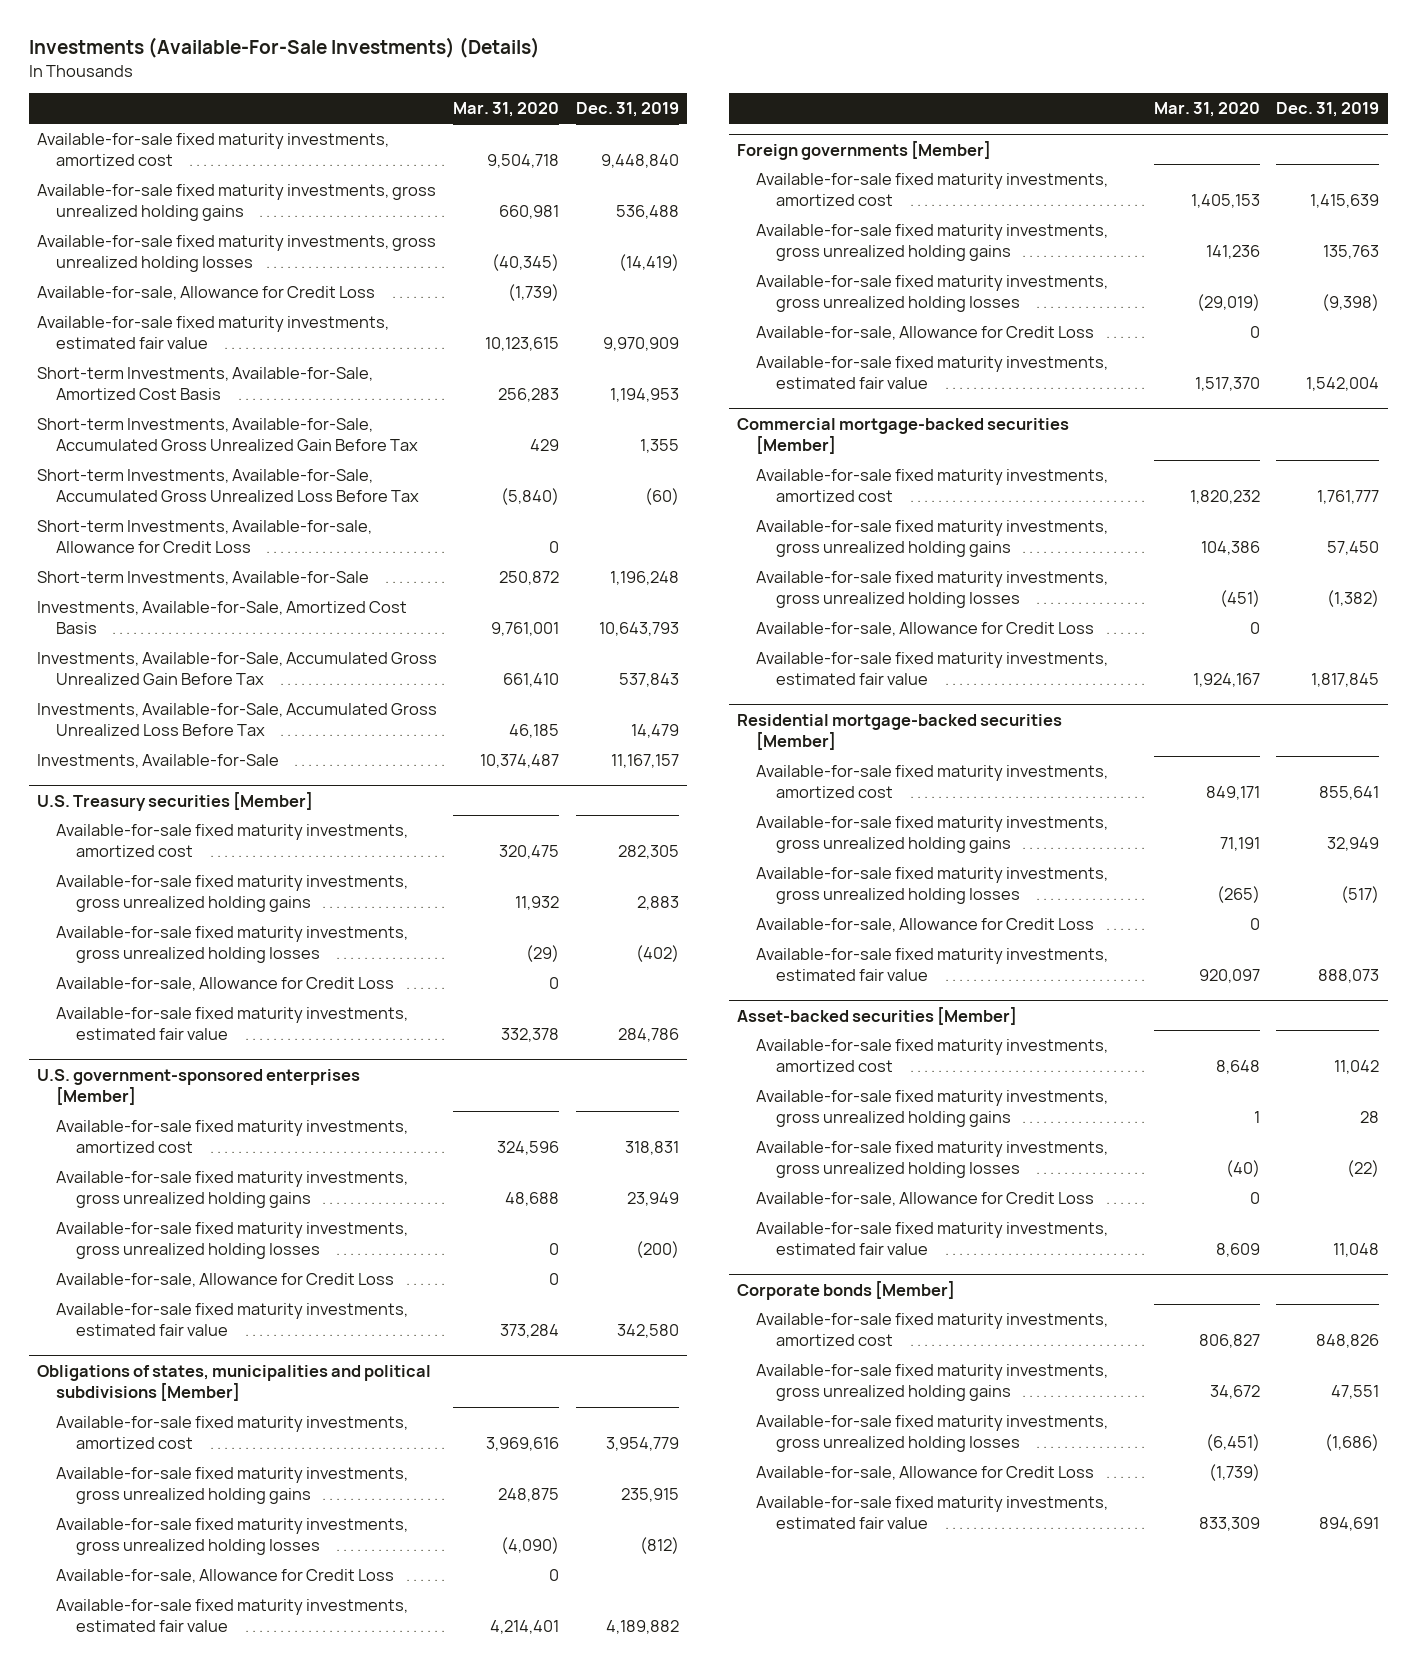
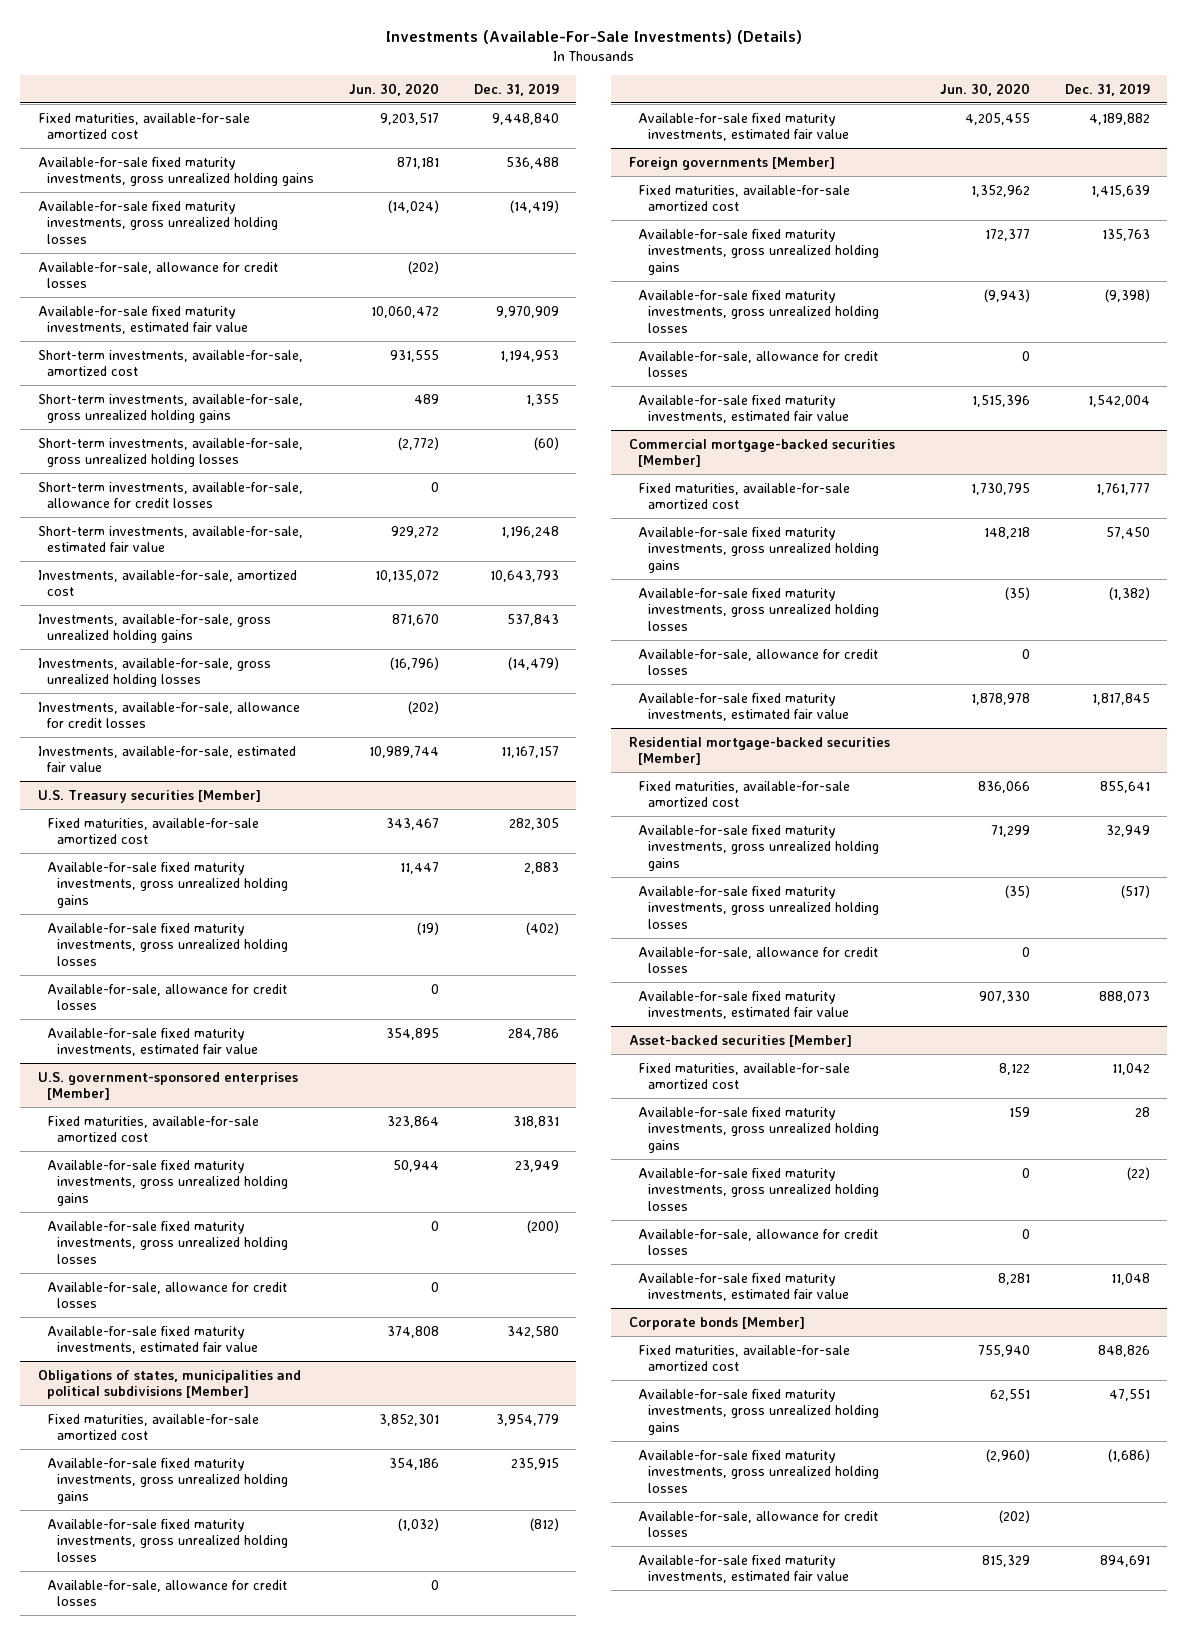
[453,102,560,118] Mar. 31, 2020 -> none
none -> [349,82,440,96] Jun. 30, 2020
[36,133,389,167] Available-for-sale fixed maturity investments, amortized cost -> [37,112,250,140] Fixed maturities, available-for-sale amortized cost
[36,286,375,301] Available-for-sale, Allowance for Credit Loss -> [37,261,278,289] Available-for-sale, allowance for credit losses
[36,367,373,401] Short-term Investments, Available-for-Sale, Amortized Cost Basis -> [37,349,303,377] Short-term investments, available-for-sale, amortized cost
[36,418,419,452] Short-term Investments, Available-for-Sale, Accumulated Gross Unrealized Gain Before Tax -> [37,393,303,424] Short-term investments, available-for-sale, gross unrealized holding gains
[36,469,420,503] Short-term Investments, Available-for-Sale, Accumulated Gross Unrealized Loss Before Tax -> [37,437,303,468] Short-term investments, available-for-sale, gross unrealized holding losses
[36,520,372,554] Short-term Investments, Available-for-sale, Allowance for Credit Loss -> [37,481,303,509] Short-term investments, available-for-sale, allowance for credit losses
[36,571,369,586] Short-term Investments, Available-for-Sale -> [37,525,303,553] Short-term investments, available-for-sale, estimated fair value
[36,601,407,635] Investments, Available-for-Sale, Amortized Cost Basis -> [37,569,297,597] Investments, available-for-sale, amortized cost
[36,652,437,686] Investments, Available-for-Sale, Accumulated Gross Unrealized Gain Before Tax -> [37,613,271,644] Investments, available-for-sale, gross unrealized holding gains
[36,703,437,737] Investments, Available-for-Sale, Accumulated Gross Unrealized Loss Before Tax -> [37,657,271,688] Investments, available-for-sale, gross unrealized holding losses
[630,724,679,739] 14,479 -> [507,656,559,670] (14,479)
none -> [37,701,300,729] Investments, available-for-sale, allowance for credit losses
[36,754,279,769] Investments, Available-for-Sale -> [37,745,296,773] Investments, available-for-sale, estimated fair value
[56,824,409,858] Available-for-sale fixed maturity investments, amortized cost -> [47,817,260,845] Fixed maturities, available-for-sale amortized cost
[56,977,395,992] Available-for-sale, Allowance for Credit Loss -> [47,983,288,1011] Available-for-sale, allowance for credit losses
[56,1120,409,1154] Available-for-sale fixed maturity investments, amortized cost -> [47,1115,260,1143] Fixed maturities, available-for-sale amortized cost
[56,1273,395,1288] Available-for-sale, Allowance for Credit Loss -> [47,1281,288,1309] Available-for-sale, allowance for credit losses
[56,1416,409,1450] Available-for-sale fixed maturity investments, amortized cost -> [47,1413,260,1441] Fixed maturities, available-for-sale amortized cost
[56,1569,395,1584] Available-for-sale, Allowance for Credit Loss -> [47,1579,288,1607] Available-for-sale, allowance for credit losses
[756,173,1109,207] Available-for-sale fixed maturity investments, amortized cost -> [638,184,851,212] Fixed maturities, available-for-sale amortized cost
[756,326,1095,341] Available-for-sale, Allowance for Credit Loss -> [638,350,879,378] Available-for-sale, allowance for credit losses
[756,469,1109,503] Available-for-sale fixed maturity investments, amortized cost -> [638,482,851,510] Fixed maturities, available-for-sale amortized cost
[756,622,1095,637] Available-for-sale, Allowance for Credit Loss -> [638,648,879,676] Available-for-sale, allowance for credit losses
[756,765,1109,799] Available-for-sale fixed maturity investments, amortized cost -> [638,780,851,808] Fixed maturities, available-for-sale amortized cost
[756,918,1095,933] Available-for-sale, Allowance for Credit Loss -> [638,946,879,974] Available-for-sale, allowance for credit losses
[756,1039,1109,1073] Available-for-sale fixed maturity investments, amortized cost -> [638,1062,851,1090] Fixed maturities, available-for-sale amortized cost
[756,1192,1095,1207] Available-for-sale, Allowance for Credit Loss -> [638,1228,879,1256] Available-for-sale, allowance for credit losses
[756,1313,1109,1347] Available-for-sale fixed maturity investments, amortized cost -> [638,1344,851,1372] Fixed maturities, available-for-sale amortized cost
[756,1466,1095,1481] Available-for-sale, Allowance for Credit Loss -> [638,1510,879,1538] Available-for-sale, allowance for credit losses

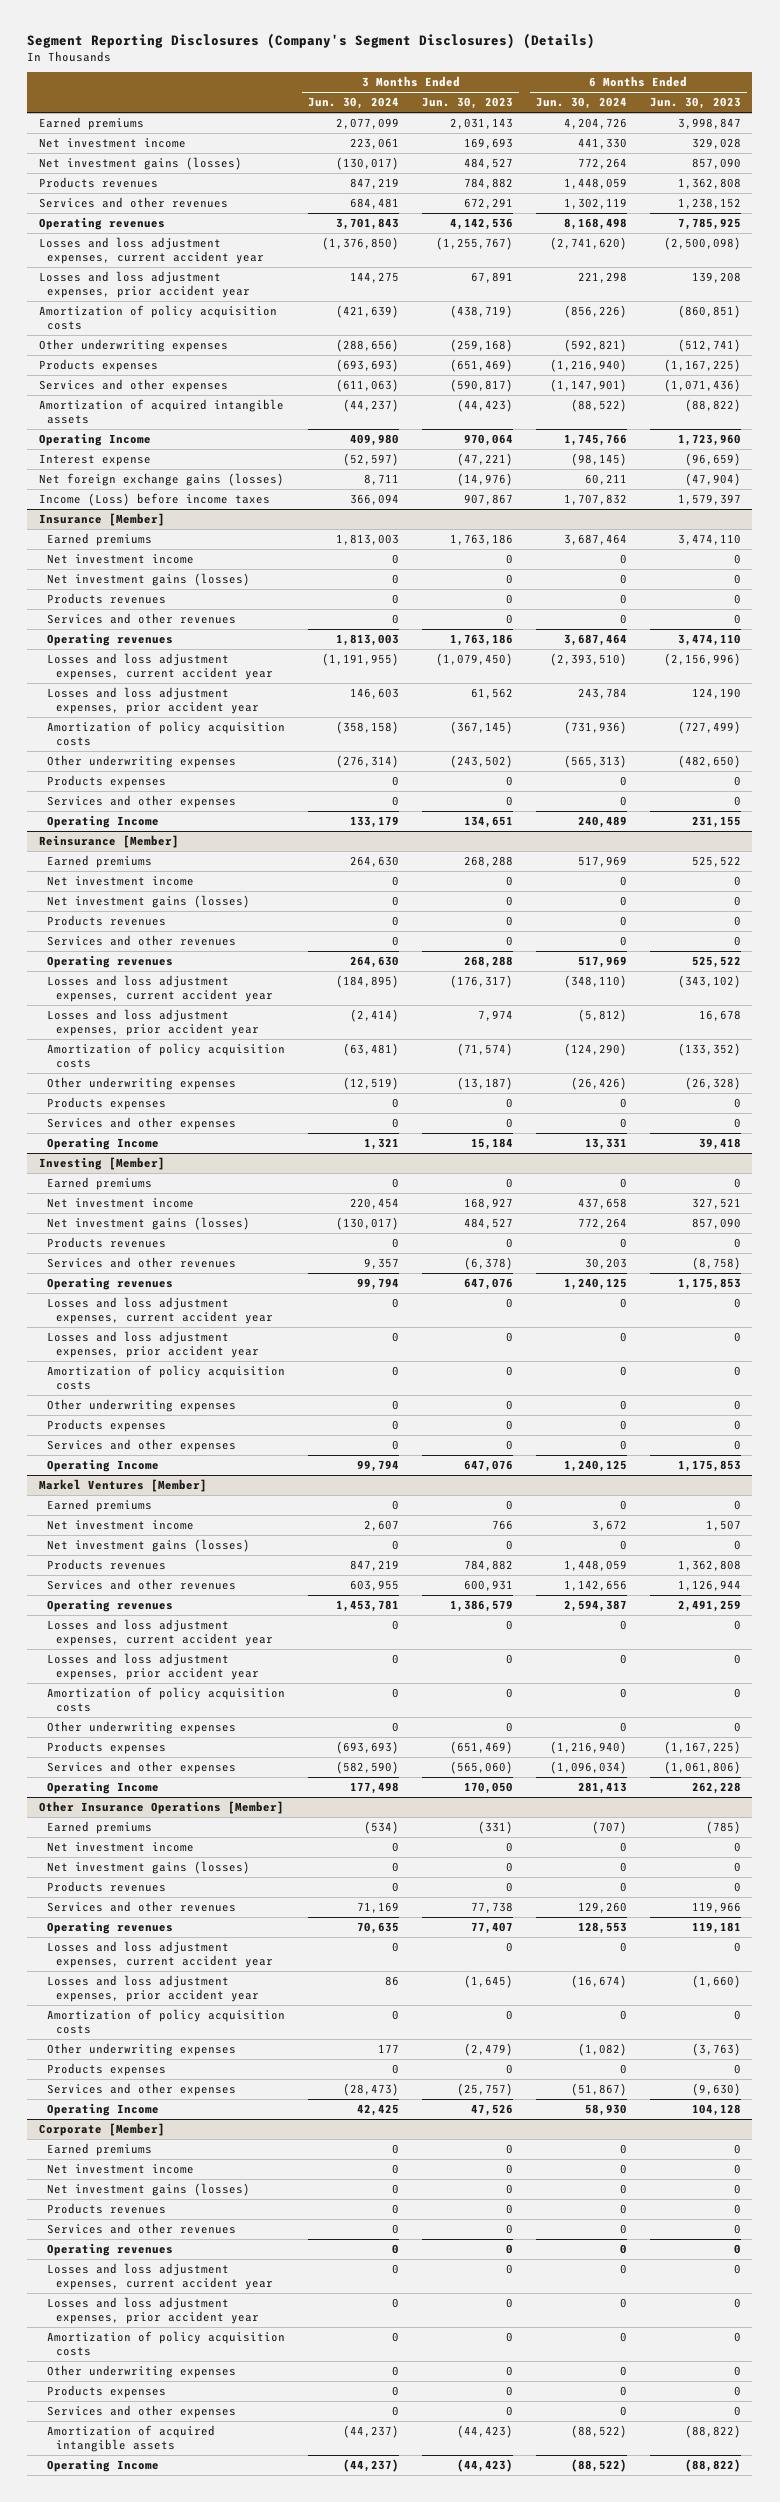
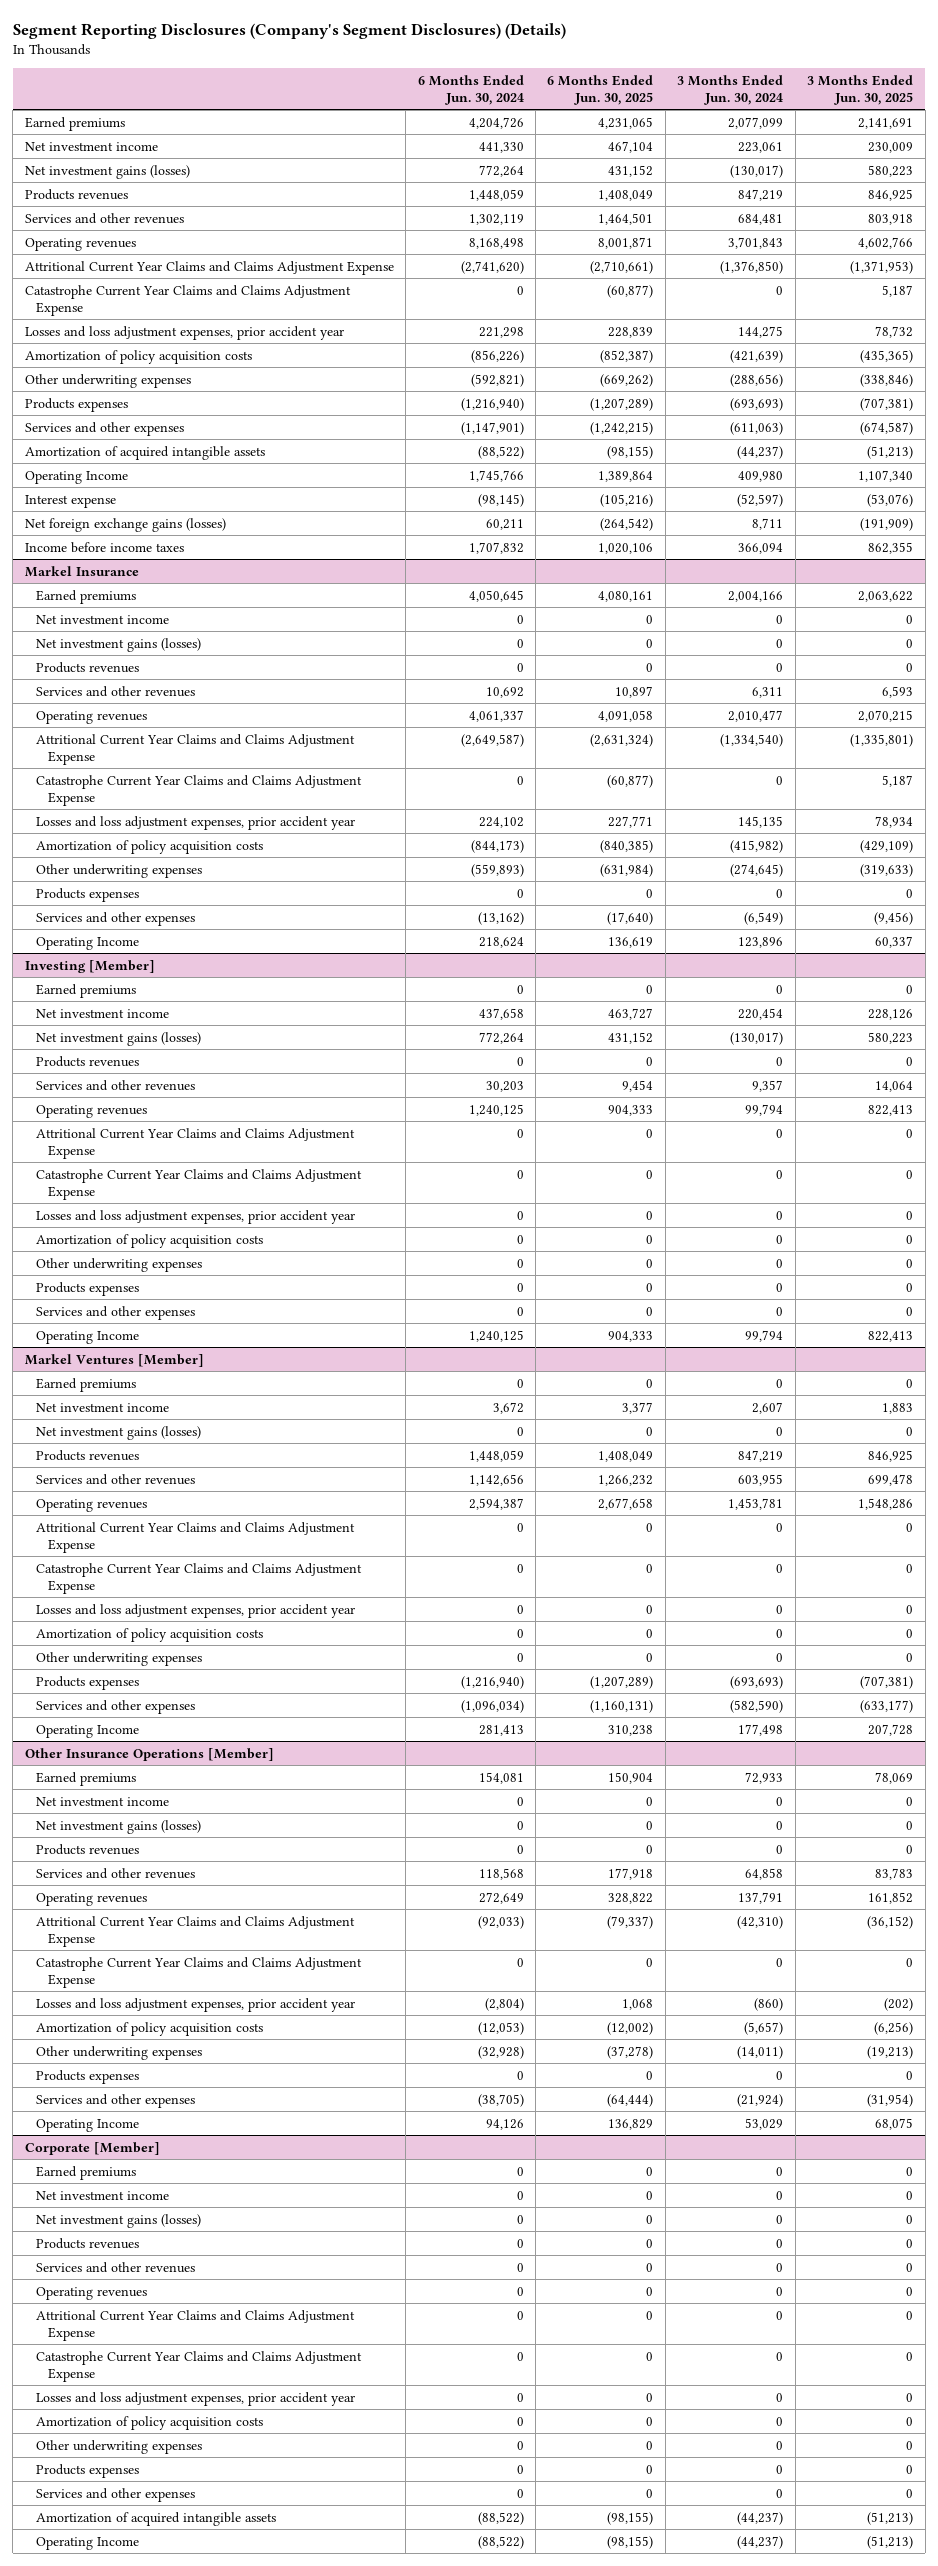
[422,97,514,110] Jun. 30, 2023 -> none
[649,97,741,110] Jun. 30, 2023 -> none
none -> [547,74,654,105] 6 Months Ended Jun. 30, 2025
none -> [807,74,914,105] 3 Months Ended Jun. 30, 2025
[38,237,265,264] Losses and loss adjustment expenses, current accident year -> [24,260,394,275] Attritional Current Year Claims and Claims Adjustment Expense
none -> [24,284,351,316] Catastrophe Current Year Claims and Claims Adjustment Expense
[38,513,165,527] Insurance [Member] -> none
[47,554,195,565] Net investment income -> none
[47,573,251,587] Net investment gains (losses) -> none
[47,593,167,605] Products revenues -> none
[47,613,237,625] Services and other revenues -> none
[47,633,174,647] Operating revenues -> none
[47,653,273,680] Losses and loss adjustment expenses, current accident year -> none
[47,687,259,714] Losses and loss adjustment expenses, prior accident year -> none
[47,721,286,746] Amortization of policy acquisition costs -> none
[47,755,237,769] Other underwriting expenses -> none
[47,775,167,789] Products expenses -> none
[47,795,237,809] Services and other expenses -> none
[47,815,160,829] Operating Income -> none
[38,835,179,849] Reinsurance [Member] -> none
[47,855,153,869] Earned premiums -> none
[38,493,270,507] Income (Loss) before income taxes -> [24,541,184,553] Income before income taxes
none -> [24,565,139,577] Markel Insurance
[336,534,400,546] 1,813,003 -> [728,590,784,602] 2,004,166
[564,534,628,546] 3,687,464 -> [468,589,524,602] 4,050,645
[47,975,273,1002] Losses and loss adjustment expenses, current accident year -> none
[392,936,400,947] 0 -> [752,686,784,698] 6,311
[620,936,628,947] 0 -> [485,686,524,698] 10,692
[350,956,400,969] 264,630 -> [728,709,784,722] 2,010,477
[578,956,628,969] 517,969 -> [468,709,524,722] 4,061,337
none -> [36,733,356,765] Attritional Current Year Claims and Claims Adjustment Expense
none -> [36,774,363,806] Catastrophe Current Year Claims and Claims Adjustment Expense
[350,1009,400,1023] (2,414) -> [738,815,784,828] 145,135
[578,1009,628,1023] (5,812) -> [478,816,524,828] 224,102
[343,1043,400,1057] (63,481) -> [730,839,784,853] (415,982)
[564,1043,628,1057] (124,290) -> [470,839,524,853] (844,173)
[343,1077,400,1091] (12,519) -> [730,863,784,877] (274,645)
[571,1077,628,1091] (26,426) -> [470,863,524,877] (559,893)
[392,1118,400,1129] 0 -> [744,911,784,925] (6,549)
[620,1118,628,1129] 0 -> [477,911,524,925] (13,162)
[364,1138,400,1151] 1,321 -> [738,936,784,948] 123,896
[585,1138,628,1151] 13,331 -> [478,936,524,948] 218,624
[47,1297,273,1324] Losses and loss adjustment expenses, current accident year -> none
none -> [36,1127,356,1159] Attritional Current Year Claims and Claims Adjustment Expense
none -> [36,1168,363,1200] Catastrophe Current Year Claims and Claims Adjustment Expense
[47,1619,273,1646] Losses and loss adjustment expenses, current accident year -> none
none -> [36,1521,356,1553] Attritional Current Year Claims and Claims Adjustment Expense
none -> [36,1562,363,1594] Catastrophe Current Year Claims and Claims Adjustment Expense
[364,1821,400,1835] (534) -> [745,1771,784,1784] 72,933
[592,1821,628,1835] (707) -> [478,1771,524,1784] 154,081
[47,1941,273,1968] Losses and loss adjustment expenses, current accident year -> none
[357,1902,400,1914] 71,169 -> [745,1867,784,1880] 64,858
[578,1902,628,1914] 129,260 -> [478,1867,524,1880] 118,568
[357,1922,400,1935] 70,635 -> [738,1891,784,1904] 137,791
[578,1922,628,1935] 128,553 -> [478,1891,524,1904] 272,649
none -> [36,1915,356,1947] Attritional Current Year Claims and Claims Adjustment Expense
none -> [36,1956,363,1988] Catastrophe Current Year Claims and Claims Adjustment Expense
[385,1976,400,1987] 86 -> [754,1997,784,2011] (860)
[571,1975,628,1989] (16,674) -> [484,1997,524,2011] (2,804)
[392,2010,400,2021] 0 -> [744,2021,784,2035] (5,657)
[620,2010,628,2021] 0 -> [477,2021,524,2035] (12,053)
[378,2044,400,2054] 177 -> [737,2045,784,2059] (14,011)
[578,2043,628,2057] (1,082) -> [477,2045,524,2059] (32,928)
[343,2083,400,2097] (28,473) -> [737,2093,784,2107] (21,924)
[571,2083,628,2097] (51,867) -> [477,2093,524,2107] (38,705)
[357,2104,400,2117] 42,425 -> [745,2117,784,2130] 53,029
[585,2104,628,2117] 58,930 -> [485,2118,524,2130] 94,126
[47,2263,273,2290] Losses and loss adjustment expenses, current accident year -> none
none -> [36,2309,356,2341] Attritional Current Year Claims and Claims Adjustment Expense
none -> [36,2350,363,2382] Catastrophe Current Year Claims and Claims Adjustment Expense

